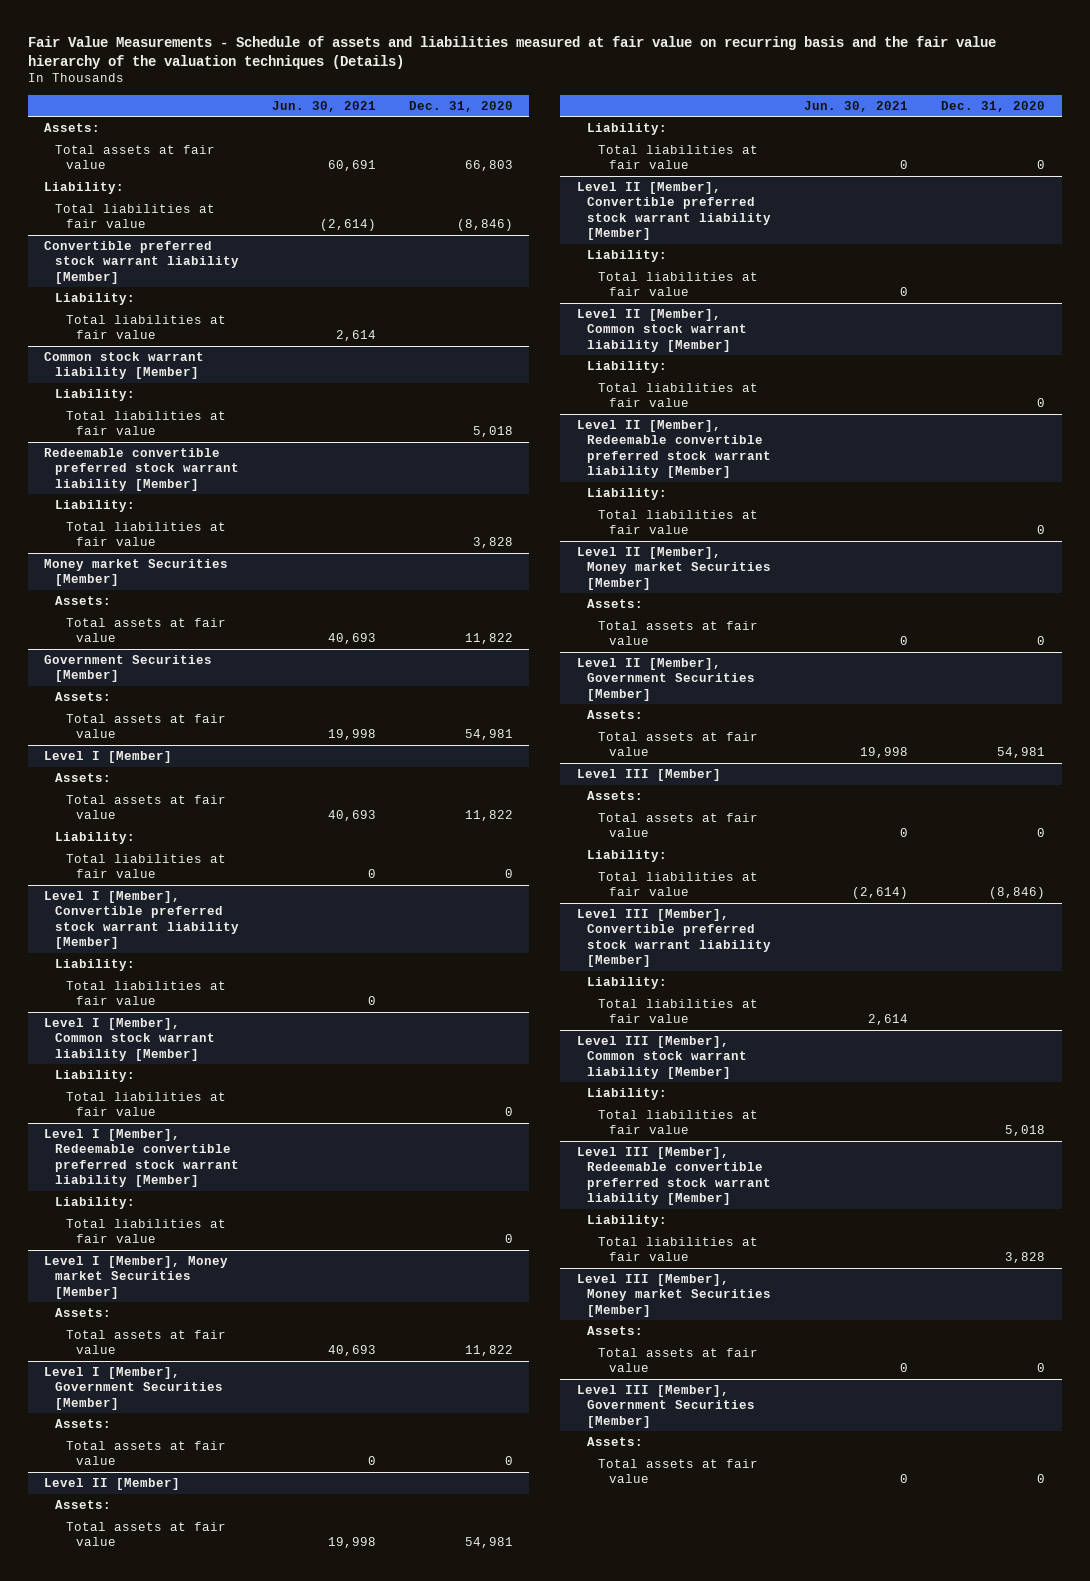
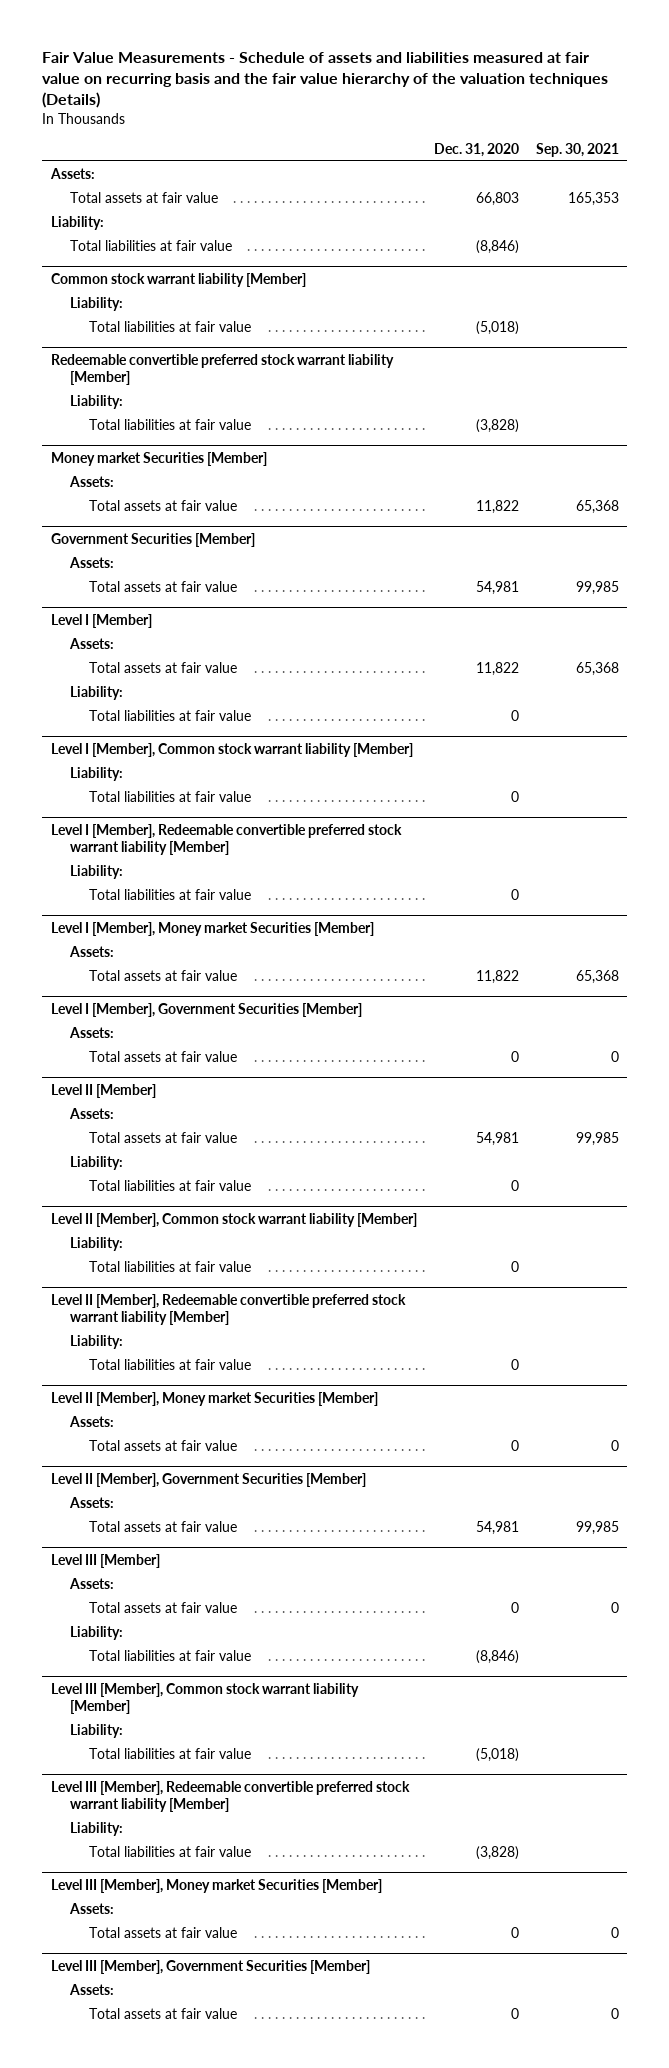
[271,100,376,112] Jun. 30, 2021 -> none
none -> [535,142,619,157] Sep. 30, 2021
[44,240,239,284] Convertible preferred stock warrant liability [Member] -> none
[54,292,135,305] Liability: -> none
[65,314,226,340] Total liabilities at fair value -> none
[472,426,513,438] 5,018 -> [475,320,519,335] (5,018)
[472,537,513,549] 3,828 -> [475,418,519,433] (3,828)
[44,890,239,950] Level I [Member], Convertible preferred stock warrant liability [Member] -> none
[54,958,135,971] Liability: -> none
[65,980,226,1006] Total liabilities at fair value -> none
[576,181,772,241] Level II [Member], Convertible preferred stock warrant liability [Member] -> none
[587,249,668,262] Liability: -> none
[597,271,758,297] Total liabilities at fair value -> none
[576,908,772,968] Level III [Member], Convertible preferred stock warrant liability [Member] -> none
[587,976,668,989] Liability: -> none
[597,998,758,1024] Total liabilities at fair value -> none
[1005,1125,1046,1137] 5,018 -> [475,1747,519,1762] (5,018)
[1005,1252,1046,1264] 3,828 -> [475,1845,519,1860] (3,828)

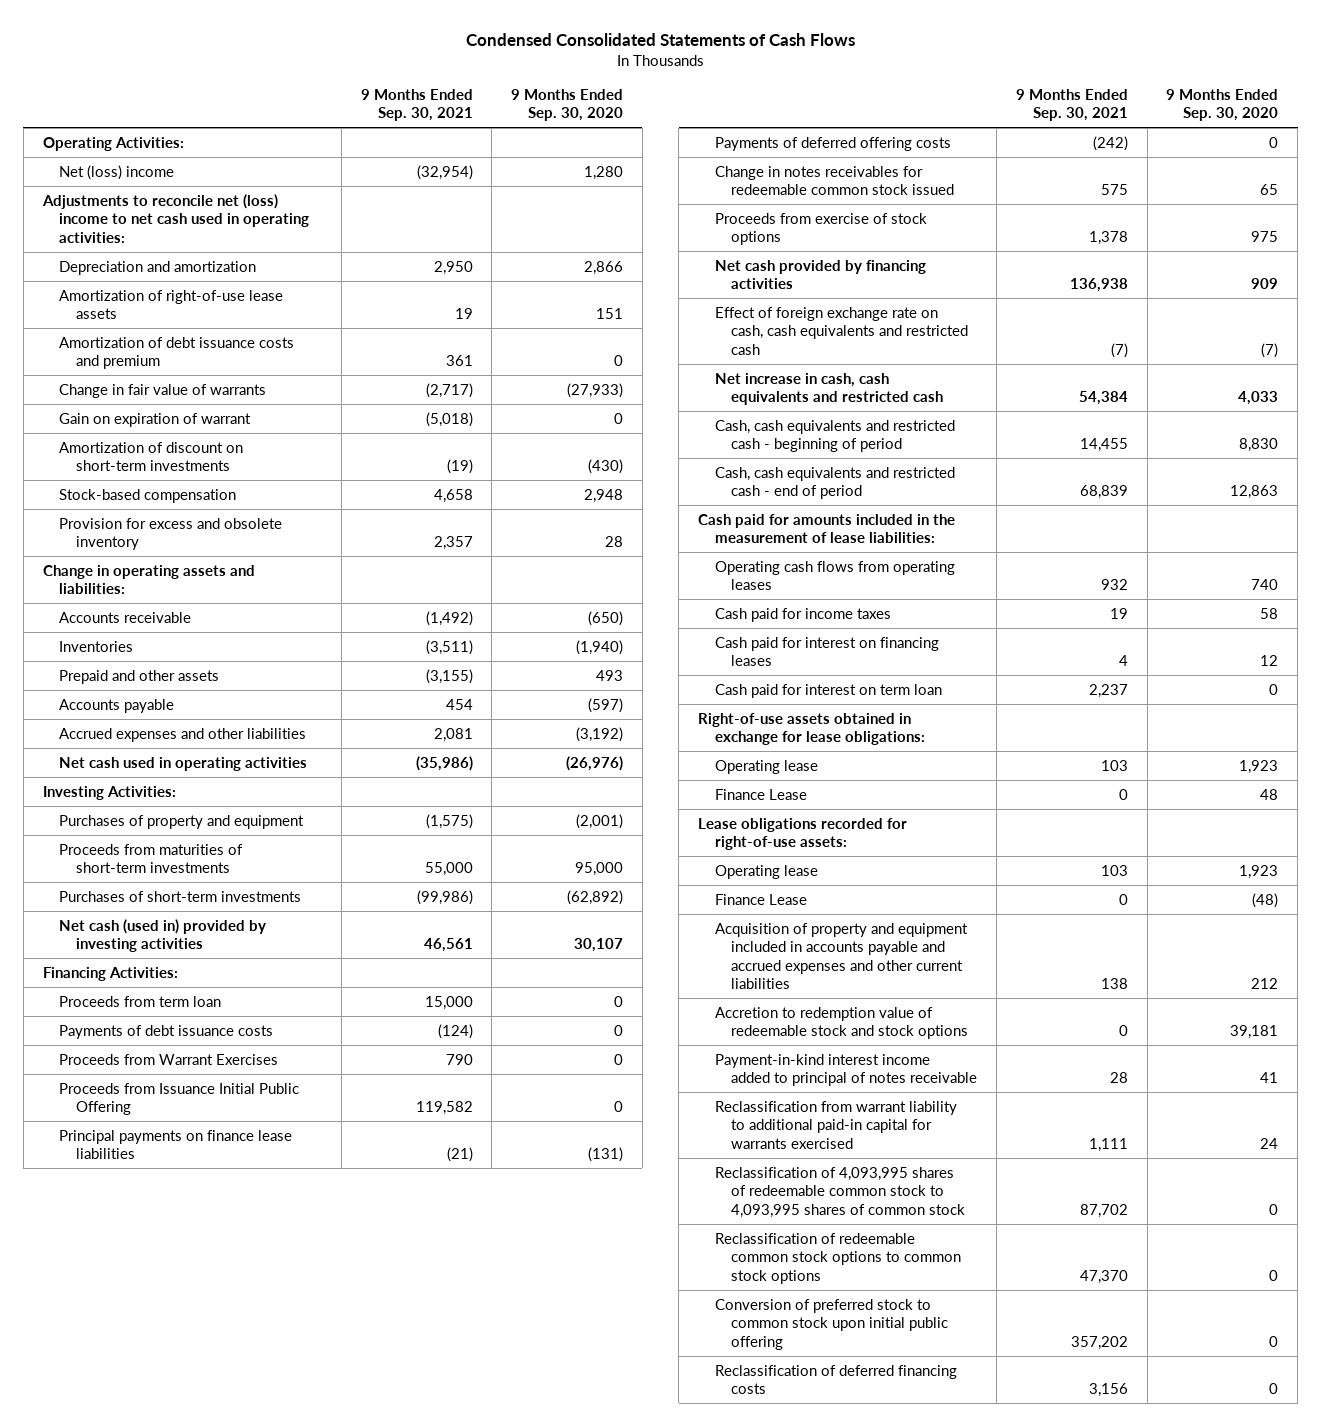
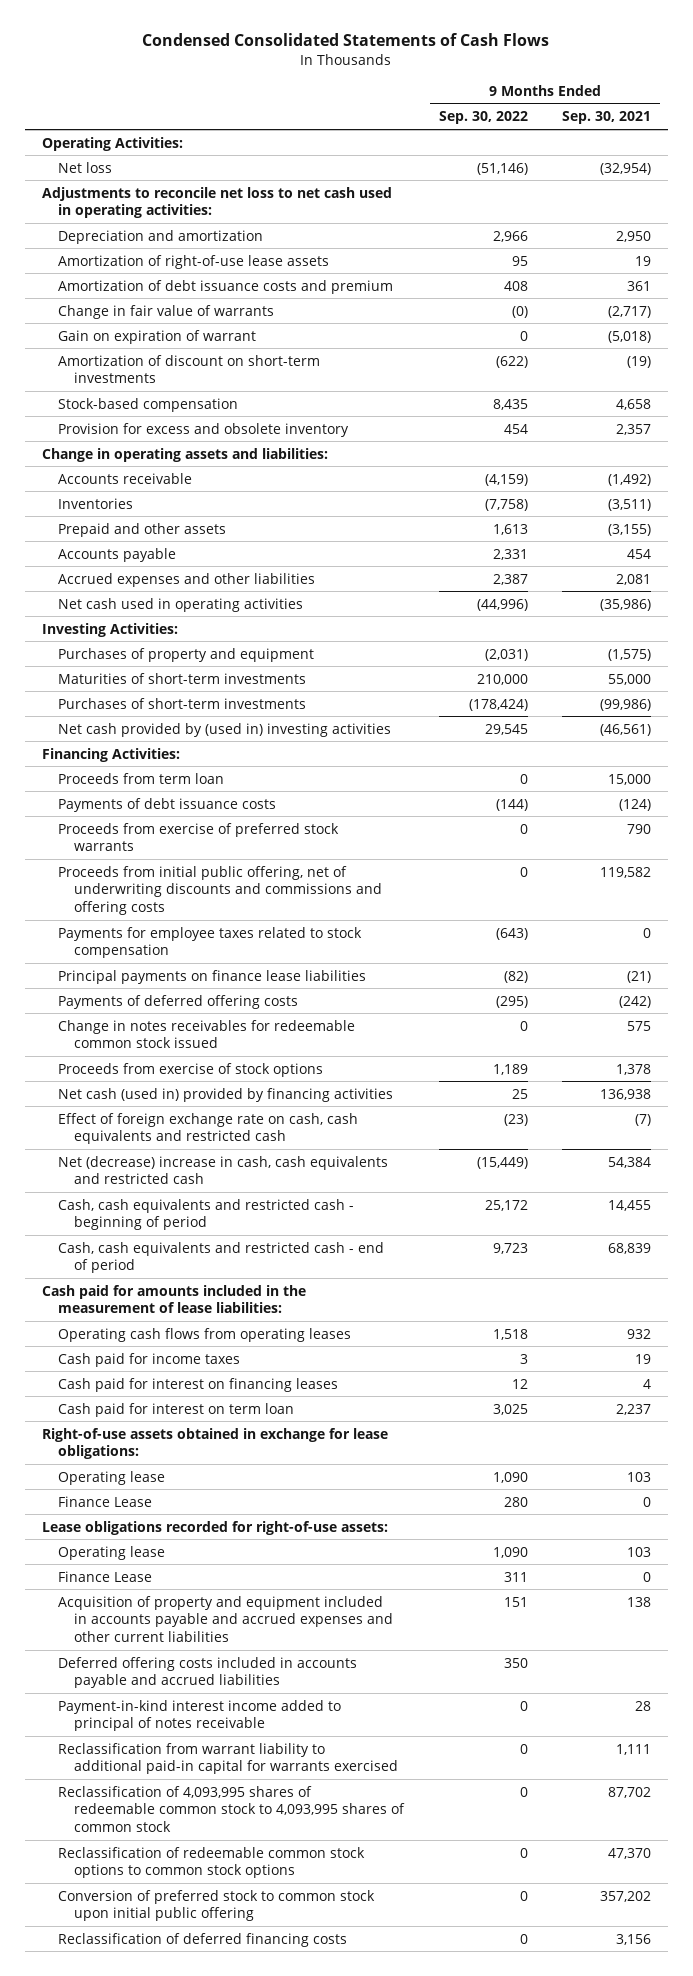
[511,88,624,122] 9 Months Ended Sep. 30, 2020 -> none
none -> [438,111,528,125] Sep. 30, 2022
[59,164,175,180] Net (loss) income -> [58,161,113,173] Net loss
[41,193,310,243] Adjustments to reconcile net (loss) income to net cash used in operating activities: -> [41,186,392,219] Adjustments to reconcile net loss to net cash used in operating activities:
[59,843,244,874] Proceeds from maturities of short-term investments -> [58,672,307,684] Maturities of short-term investments
[59,918,267,953] Net cash (used in) provided by investing activities -> [58,722,392,737] Net cash provided by (used in) investing activities
[423,938,473,953] 46,561 -> [600,723,652,736] (46,561)
[59,1053,279,1065] Proceeds from Warrant Exercises -> [58,822,340,852] Proceeds from exercise of preferred stock warrants
[59,1082,300,1116] Proceeds from Issuance Initial Public Offering -> [58,865,383,916] Proceeds from initial public offering, net of underwriting discounts and commissions and offering costs
none -> [58,926,363,959] Payments for employee taxes related to stock compensation
[714,259,926,290] Net cash provided by financing activities -> [58,1087,394,1102] Net cash (used in) provided by financing activities
[714,372,944,406] Net increase in cash, cash equivalents and restricted cash -> [58,1155,389,1185] Net (decrease) increase in cash, cash equivalents and restricted cash
[714,1006,969,1040] Accretion to redemption value of redeemable stock and stock options -> none
none -> [58,1656,358,1689] Deferred offering costs included in accounts payable and accrued liabilities

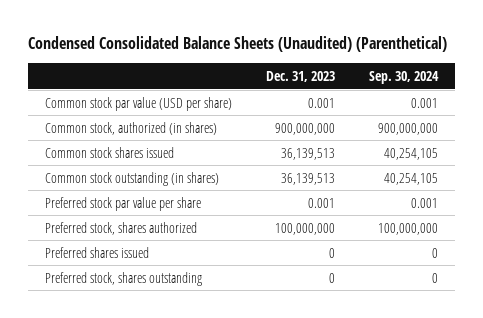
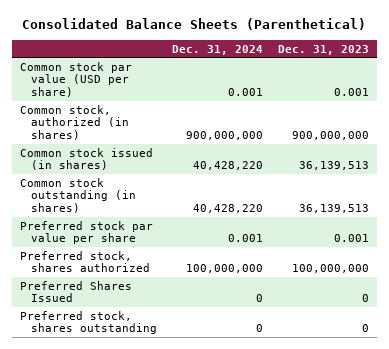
[27,36,447,53] Condensed Consolidated Balance Sheets (Unaudited) (Parenthetical) -> [22,18,367,31] Consolidated Balance Sheets (Parenthetical)
[369,70,440,84] Sep. 30, 2024 -> none
none -> [172,44,264,55] Dec. 31, 2024
[45,146,175,158] Common stock shares issued -> [19,147,153,171] Common stock issued (in shares)
[45,246,150,258] Preferred shares issued -> [19,280,132,303] Preferred Shares Issued

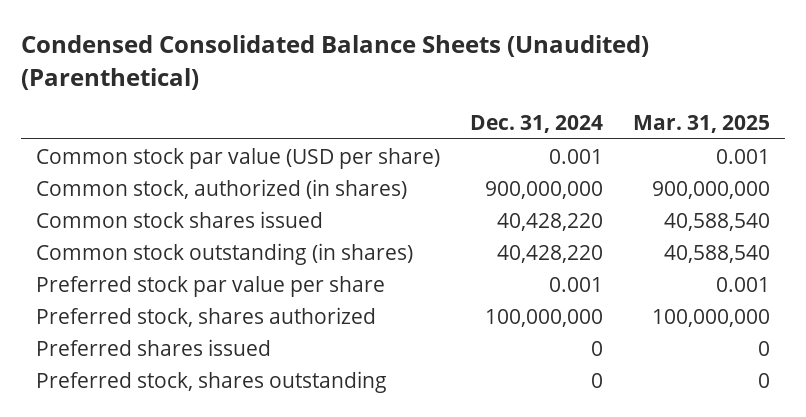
[22,18,367,31] Consolidated Balance Sheets (Parenthetical) -> [21,35,650,90] Condensed Consolidated Balance Sheets (Unaudited) (Parenthetical)
[278,44,370,55] Dec. 31, 2023 -> none
none -> [633,115,771,134] Mar. 31, 2025
[19,147,153,171] Common stock issued (in shares) -> [36,210,324,228] Common stock shares issued
[19,280,132,303] Preferred Shares Issued -> [36,338,272,356] Preferred shares issued

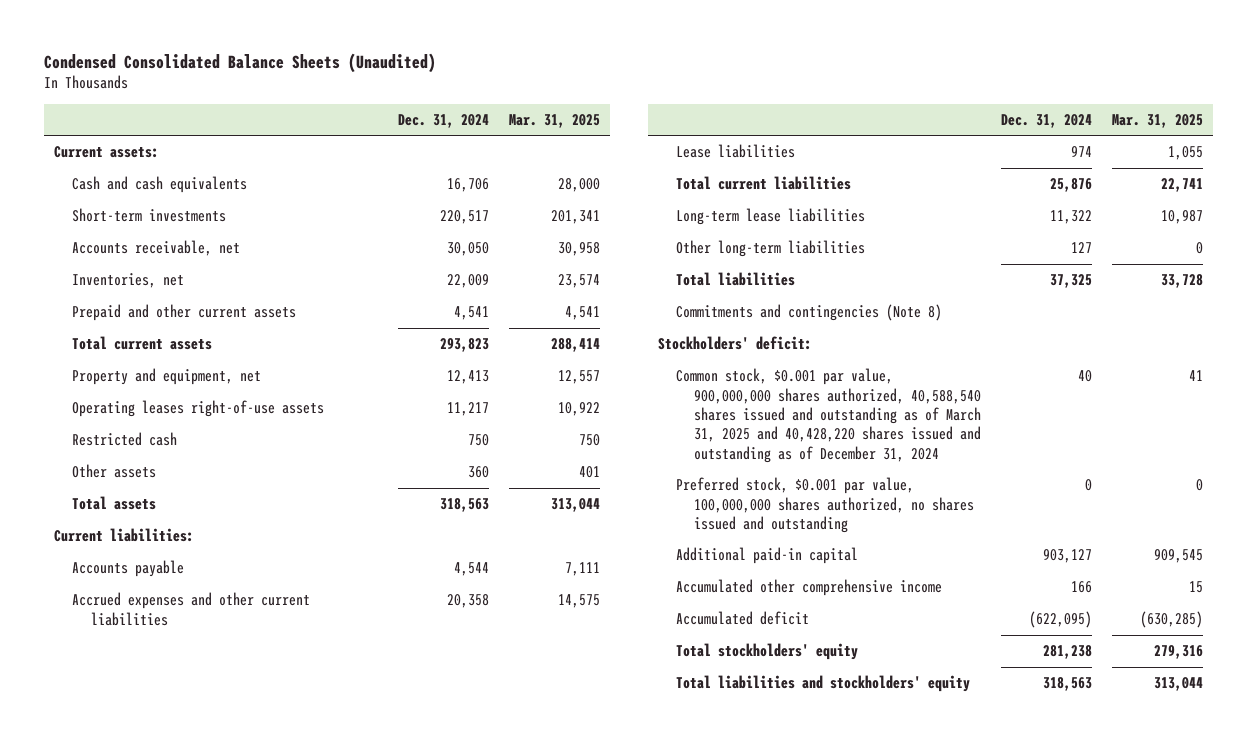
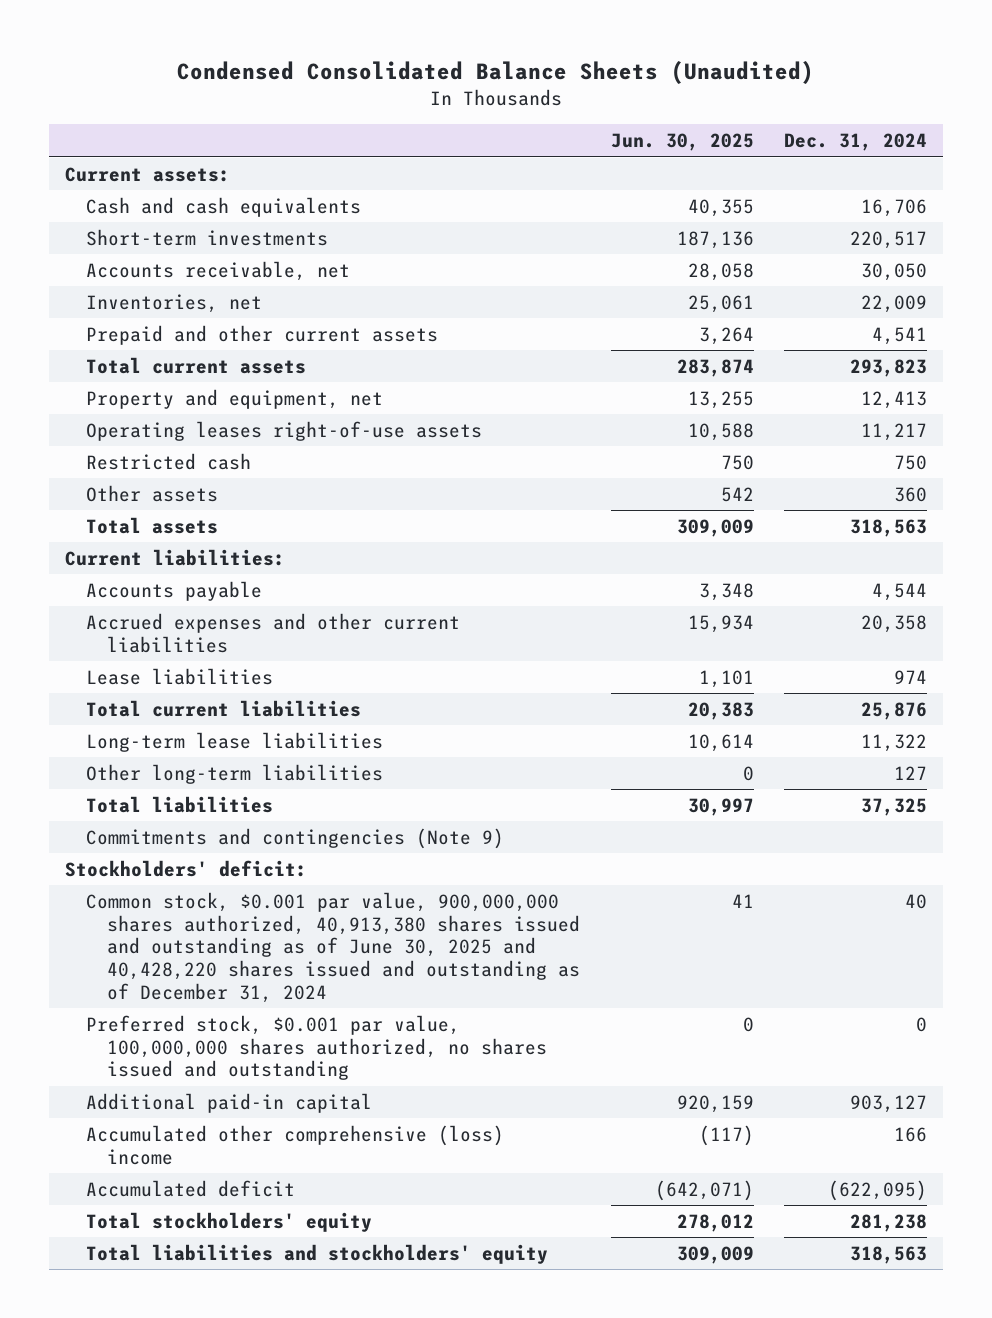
[508,113,600,128] Mar. 31, 2025 -> none
none -> [610,133,754,152] Jun. 30, 2025
[675,304,942,322] Commitments and contingencies (Note 8) -> [85,827,504,849] Commitments and contingencies (Note 9)
[675,368,982,463] Common stock, $0.001 par value, 900,000,000 shares authorized, 40,588,540 shares issued and outstanding as of March 31, 2025 and 40,428,220 shares issued and outstanding as of December 31, 2024 -> [85,891,581,1003] Common stock, $0.001 par value, 900,000,000 shares authorized, 40,913,380 shares issued and outstanding as of June 30, 2025 and 40,428,220 shares issued and outstanding as of December 31, 2024
[675,579,942,597] Accumulated other comprehensive income -> [85,1124,504,1165] Accumulated other comprehensive (loss) income

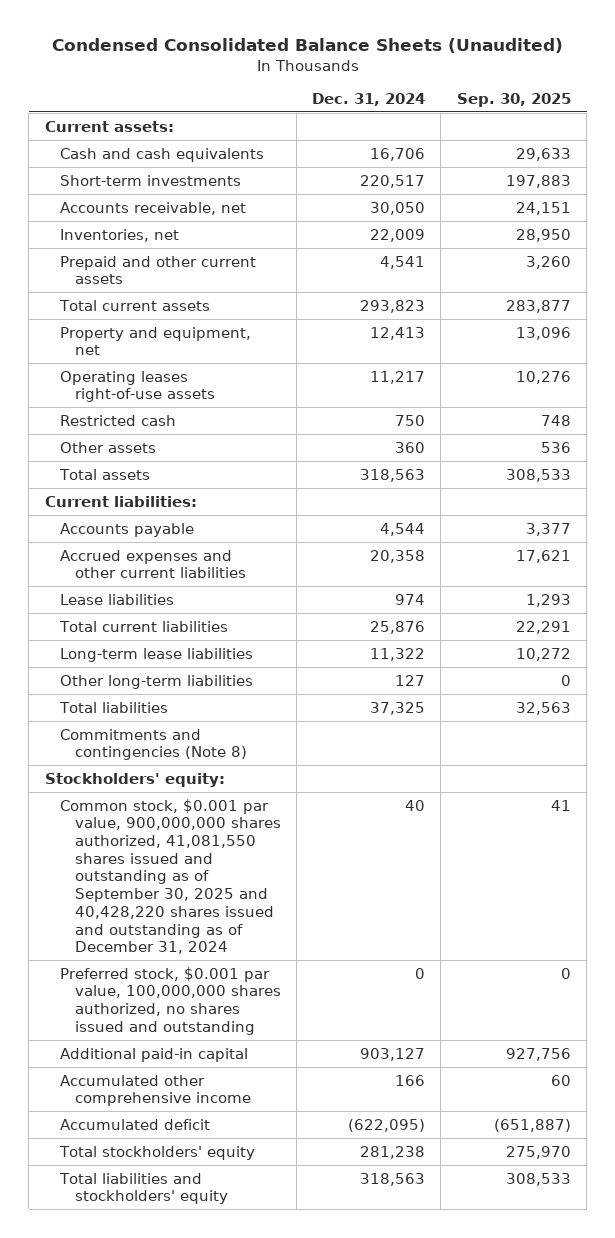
[610,133,754,152] Jun. 30, 2025 -> none
none -> [456,92,571,107] Sep. 30, 2025
[85,827,504,849] Commitments and contingencies (Note 9) -> [59,728,247,761] Commitments and contingencies (Note 8)
[64,859,307,877] Stockholders' deficit: -> [44,772,225,787] Stockholders' equity:
[85,891,581,1003] Common stock, $0.001 par value, 900,000,000 shares authorized, 40,913,380 shares issued and outstanding as of June 30, 2025 and 40,428,220 shares issued and outstanding as of December 31, 2024 -> [59,798,281,955] Common stock, $0.001 par value, 900,000,000 shares authorized, 41,081,550 shares issued and outstanding as of September 30, 2025 and 40,428,220 shares issued and outstanding as of December 31, 2024
[85,1124,504,1165] Accumulated other comprehensive (loss) income -> [59,1074,251,1107] Accumulated other comprehensive income

